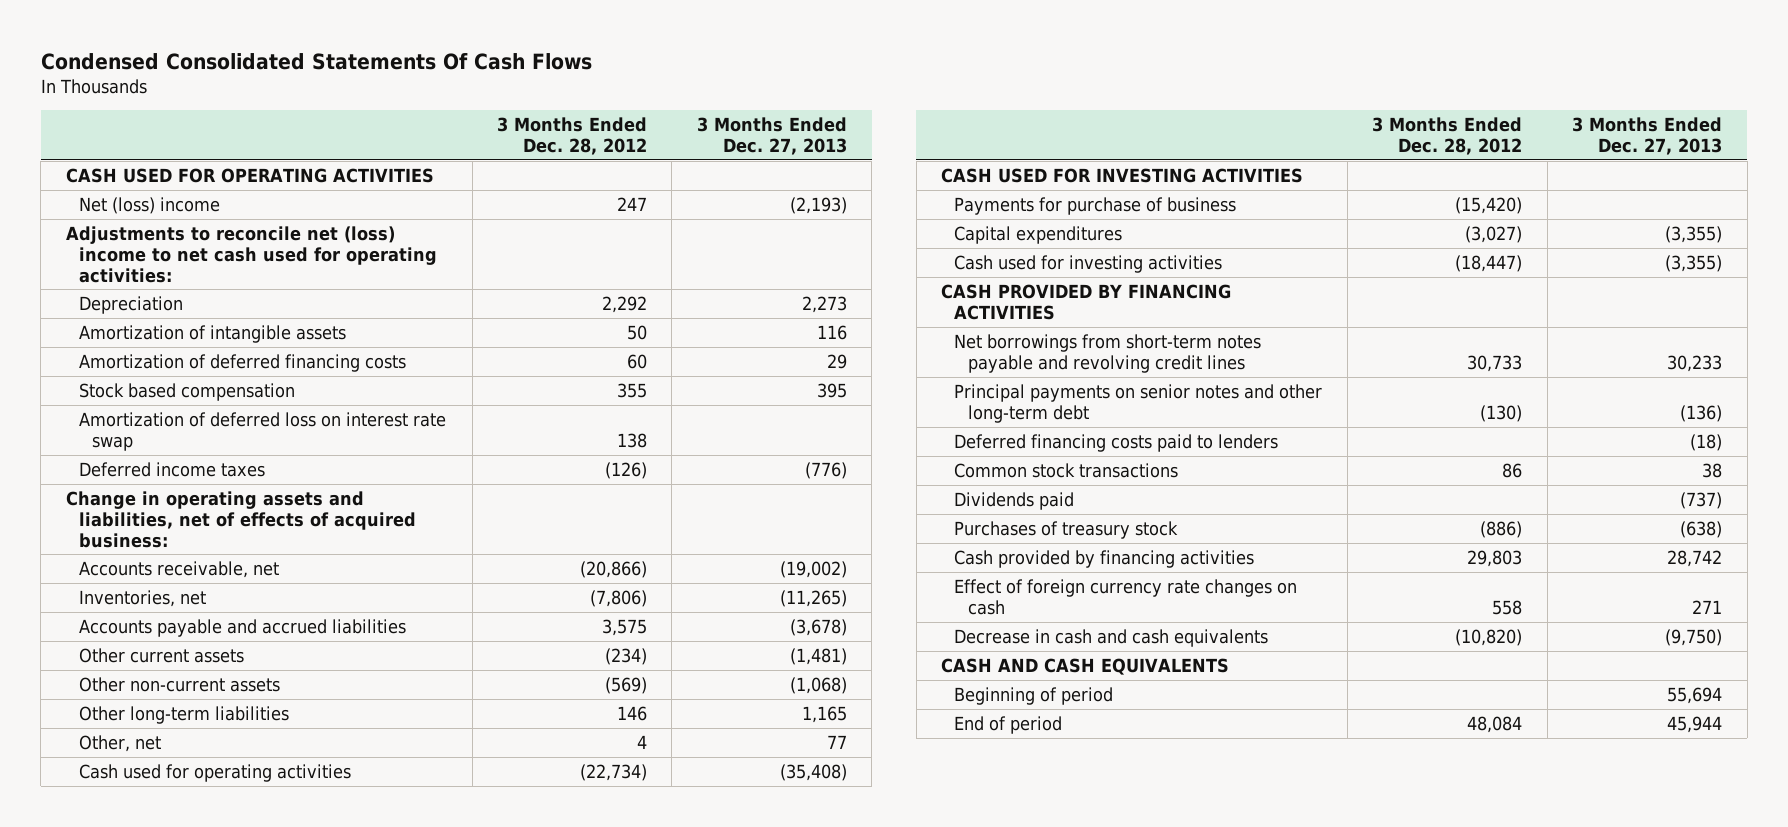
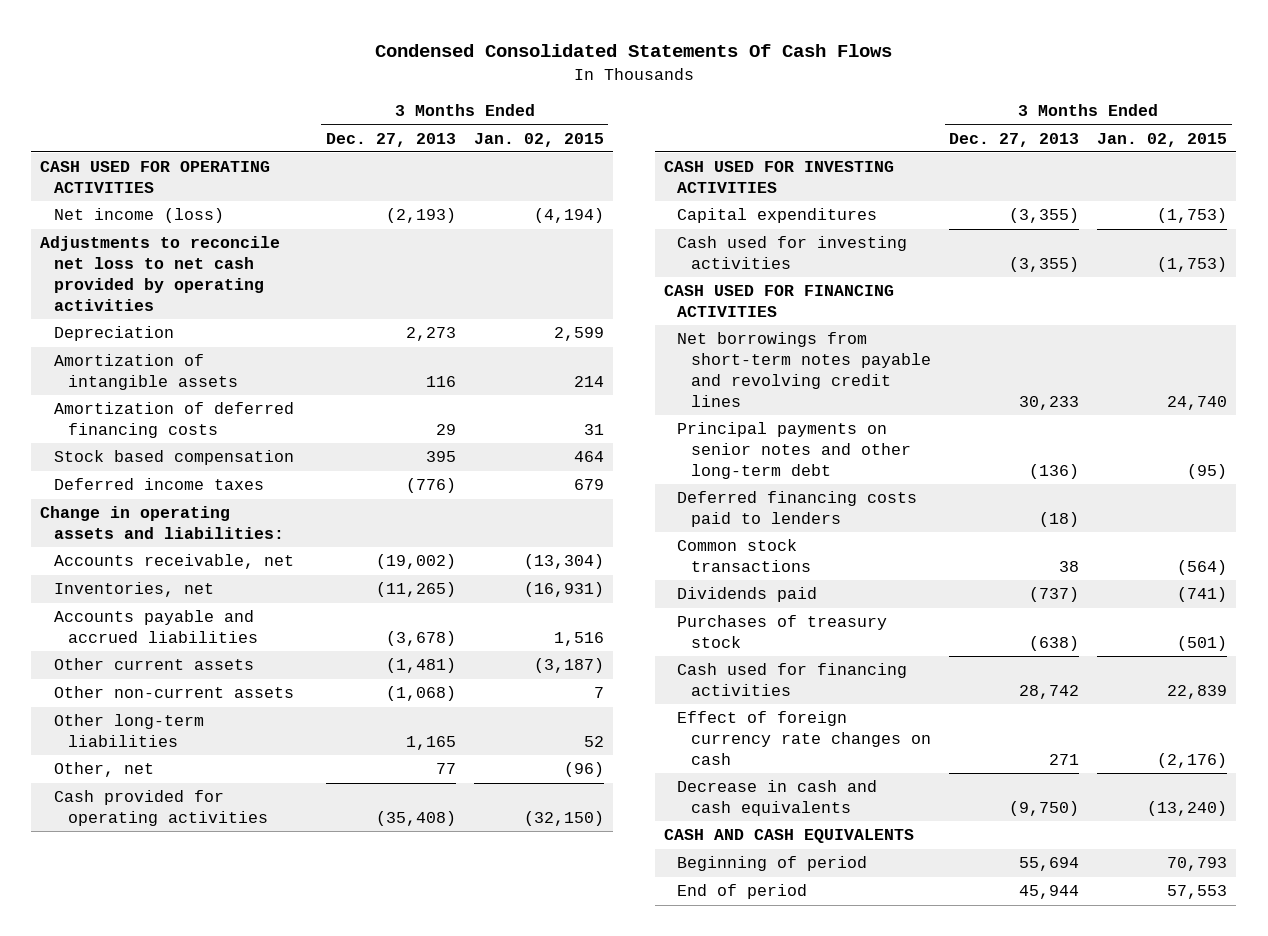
[497,117,648,156] 3 Months Ended Dec. 28, 2012 -> none
none -> [473,132,604,147] Jan. 02, 2015
[79,196,221,214] Net (loss) income -> [54,208,225,224] Net income (loss)
[65,225,438,283] Adjustments to reconcile net (loss) income to net cash used for operating activities: -> [40,236,281,311] Adjustments to reconcile net loss to net cash provided by operating activities
[79,411,447,451] Amortization of deferred loss on interest rate swap -> none
[65,490,417,548] Change in operating assets and liabilities, net of effects of acquired business: -> [40,506,285,540] Change in operating assets and liabilities:
[79,763,352,782] Cash used for operating activities -> [54,790,268,827] Cash provided for operating activities
[954,196,1237,215] Payments for purchase of business -> none
[941,283,1232,320] CASH PROVIDED BY FINANCING ACTIVITIES -> [663,285,894,318] CASH USED FOR FINANCING ACTIVITIES
[954,549,1255,568] Cash provided by financing activities -> [677,663,908,697] Cash used for financing activities

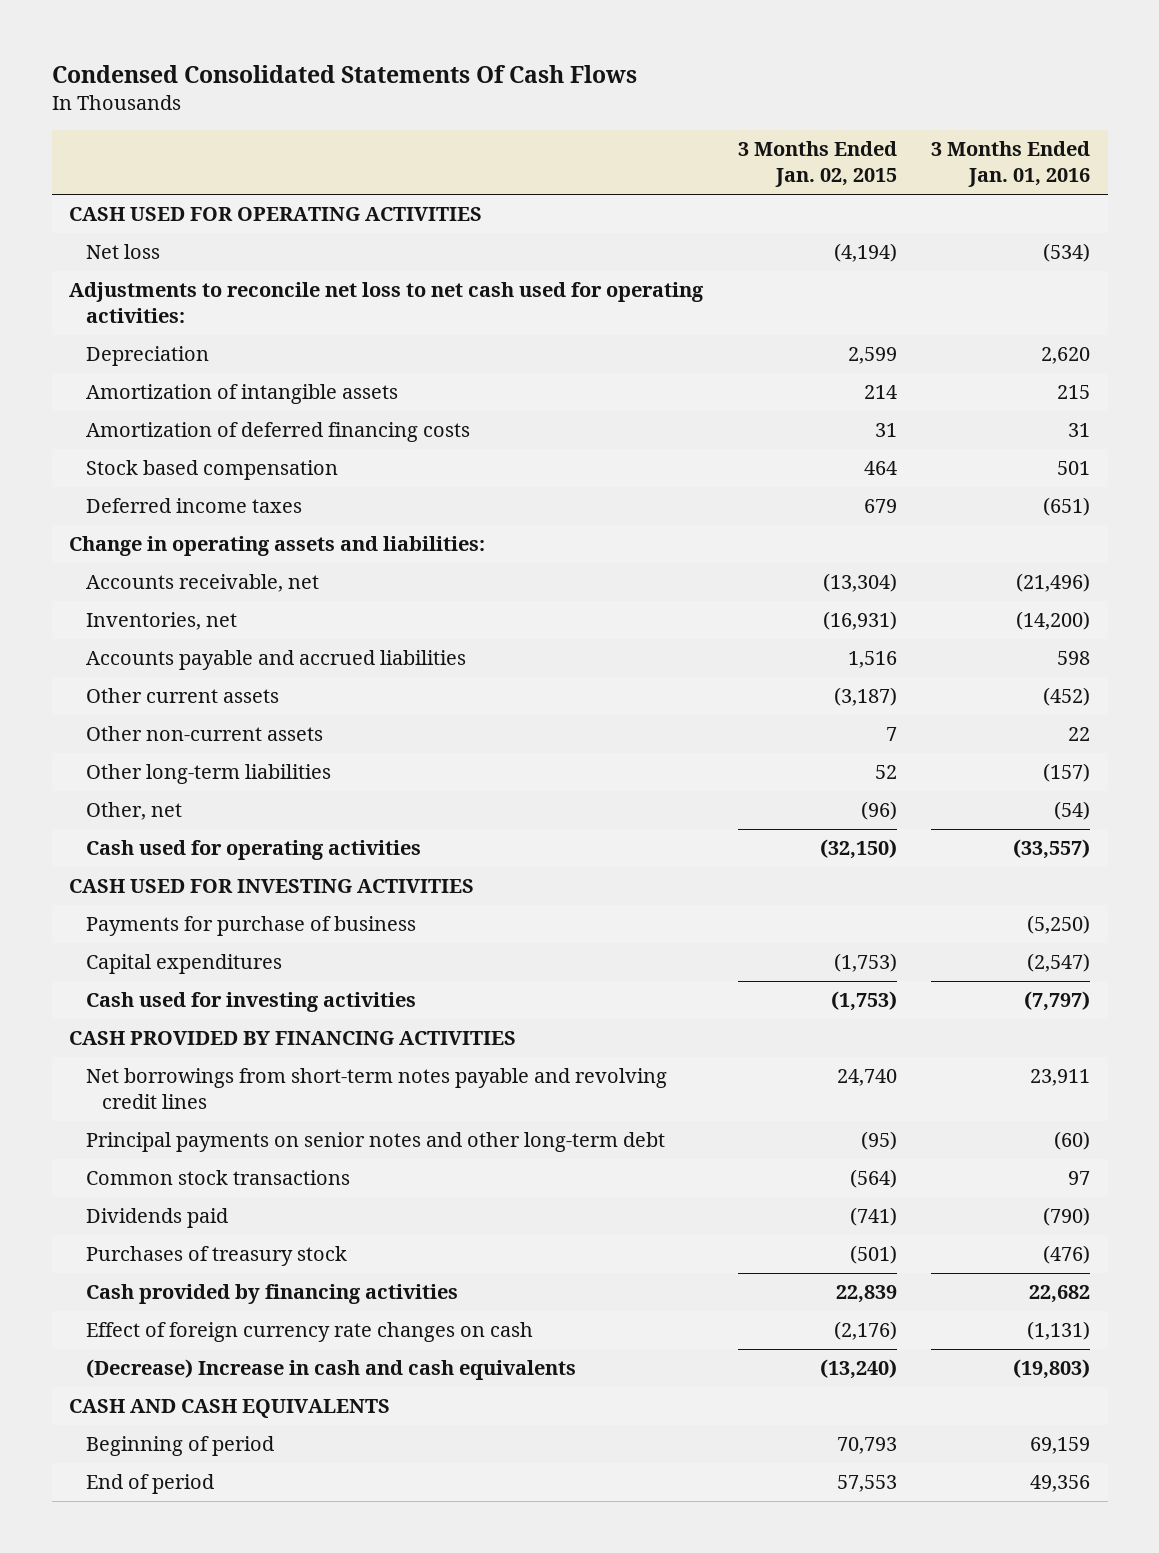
[325,132,456,147] Dec. 27, 2013 -> none
none -> [931,141,1091,188] 3 Months Ended Jan. 01, 2016
[54,208,225,224] Net income (loss) -> [85,244,160,260] Net loss
[40,236,281,311] Adjustments to reconcile net loss to net cash provided by operating activities -> [68,282,704,324] Adjustments to reconcile net loss to net cash used for operating activities:
[54,790,268,827] Cash provided for operating activities -> [85,840,421,861] Cash used for operating activities
none -> [85,916,416,937] Payments for purchase of business
[663,285,894,318] CASH USED FOR FINANCING ACTIVITIES -> [68,1031,516,1046] CASH PROVIDED BY FINANCING ACTIVITIES
[677,491,918,528] Deferred financing costs paid to lenders -> none
[677,663,908,697] Cash used for financing activities -> [85,1284,458,1305] Cash provided by financing activities
[677,780,878,817] Decrease in cash and cash equivalents -> [85,1359,576,1381] (Decrease) Increase in cash and cash equivalents

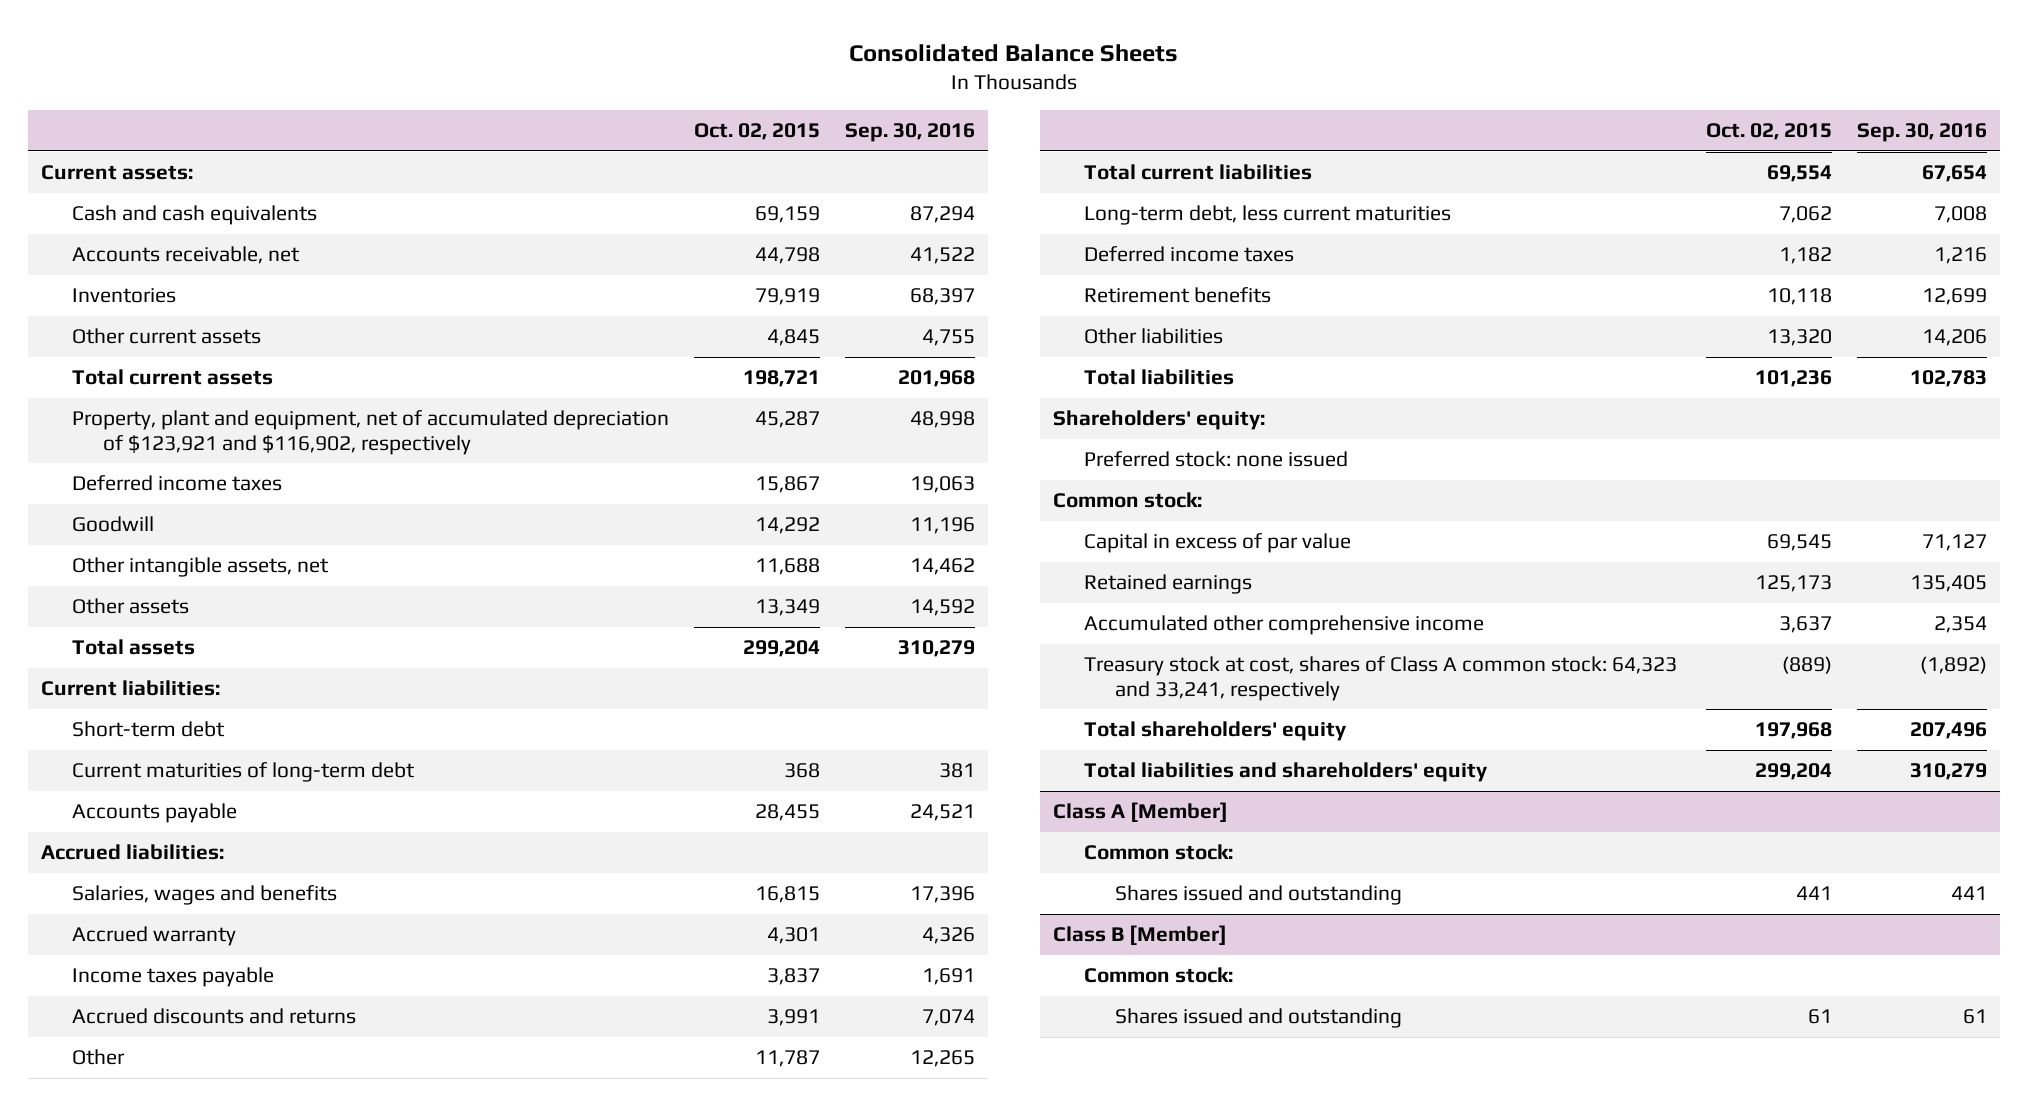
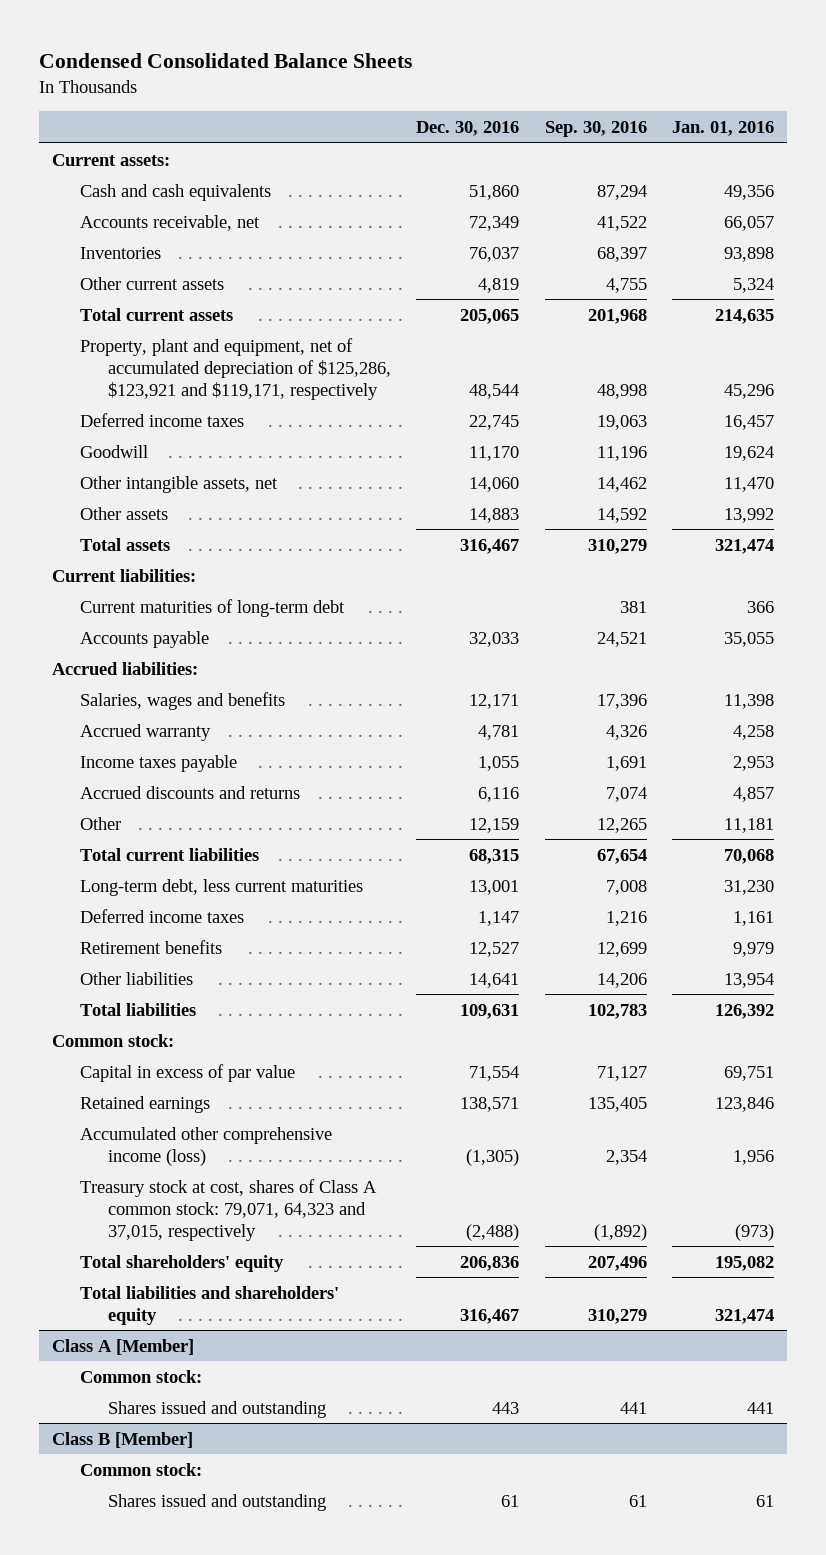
[849,43,1179,62] Consolidated Balance Sheets -> [38,52,412,68] Condensed Consolidated Balance Sheets
[694,123,821,141] Oct. 02, 2015 -> none
none -> [416,121,520,137] Dec. 30, 2016
none -> [672,121,775,137] Jan. 01, 2016
[72,410,670,455] Property, plant and equipment, net of accumulated depreciation of $123,921 and $116,902, respectively -> [79,337,391,400] Property, plant and equipment, net of accumulated depreciation of $125,286, $123,921 and $119,171, respectively
[72,721,226,738] Short-term debt -> none
[1052,410,1265,431] Shareholders' equity: -> none
[1083,451,1348,468] Preferred stock: none issued -> none
[1083,615,1484,636] Accumulated other comprehensive income -> [79,1126,332,1166] Accumulated other comprehensive income (loss)
[1083,656,1677,701] Treasury stock at cost, shares of Class A common stock: 64,323 and 33,241, respectively -> [79,1178,377,1241] Treasury stock at cost, shares of Class A common stock: 79,071, 64,323 and 37,015, respectively

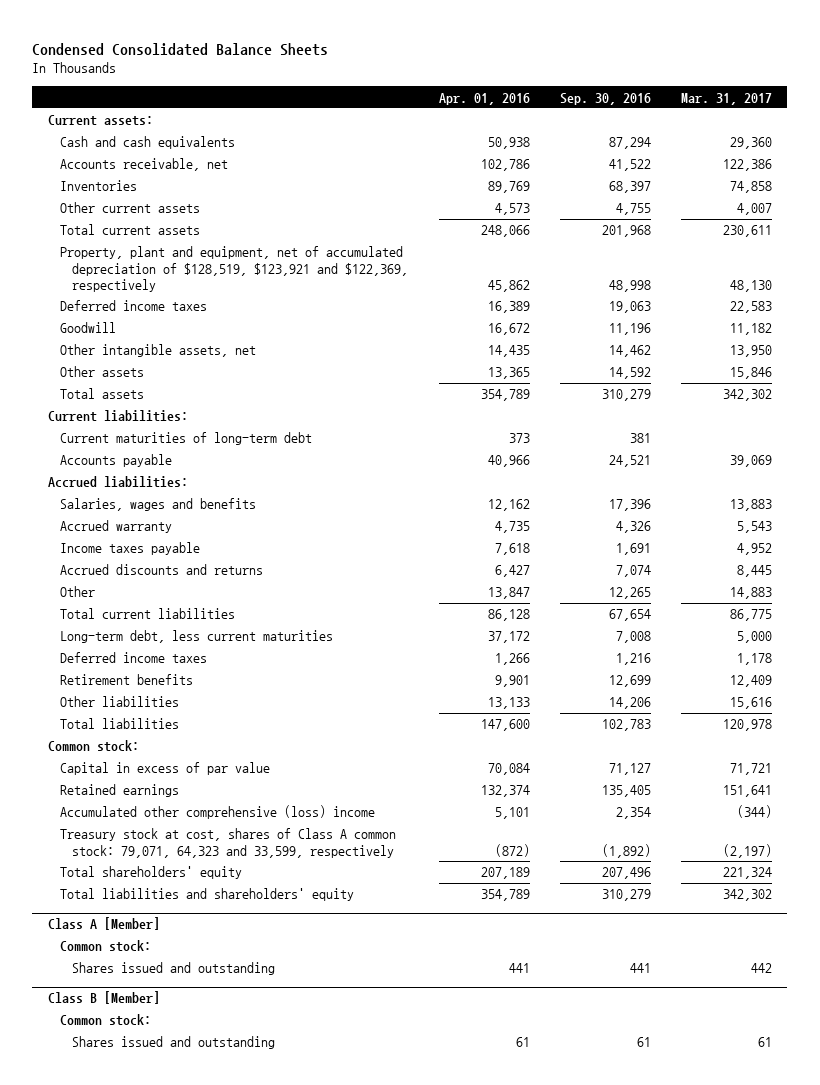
[416,121,520,137] Dec. 30, 2016 -> none
[672,121,775,137] Jan. 01, 2016 -> none
none -> [438,92,530,105] Apr. 01, 2016
none -> [681,92,773,105] Mar. 31, 2017
[79,337,391,400] Property, plant and equipment, net of accumulated depreciation of $125,286, $123,921 and $119,171, respectively -> [59,246,409,292] Property, plant and equipment, net of accumulated depreciation of $128,519, $123,921 and $122,369, respectively
[79,1126,332,1166] Accumulated other comprehensive income (loss) -> [59,805,375,820] Accumulated other comprehensive (loss) income
[79,1178,377,1241] Treasury stock at cost, shares of Class A common stock: 79,071, 64,323 and 37,015, respectively -> [59,828,396,858] Treasury stock at cost, shares of Class A common stock: 79,071, 64,323 and 33,599, respectively

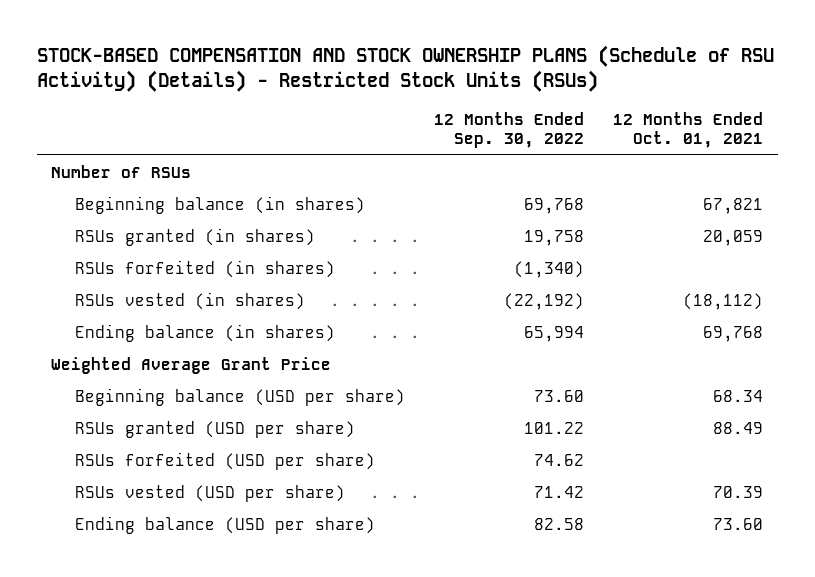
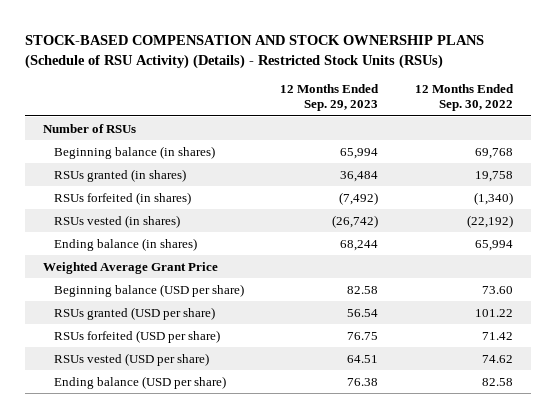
[613,111,764,149] 12 Months Ended Oct. 01, 2021 -> none
none -> [280,84,380,112] 12 Months Ended Sep. 29, 2023
[534,453,585,466] 74.62 -> [481,331,513,340] 71.42
[534,485,585,498] 71.42 -> [481,354,513,363] 74.62

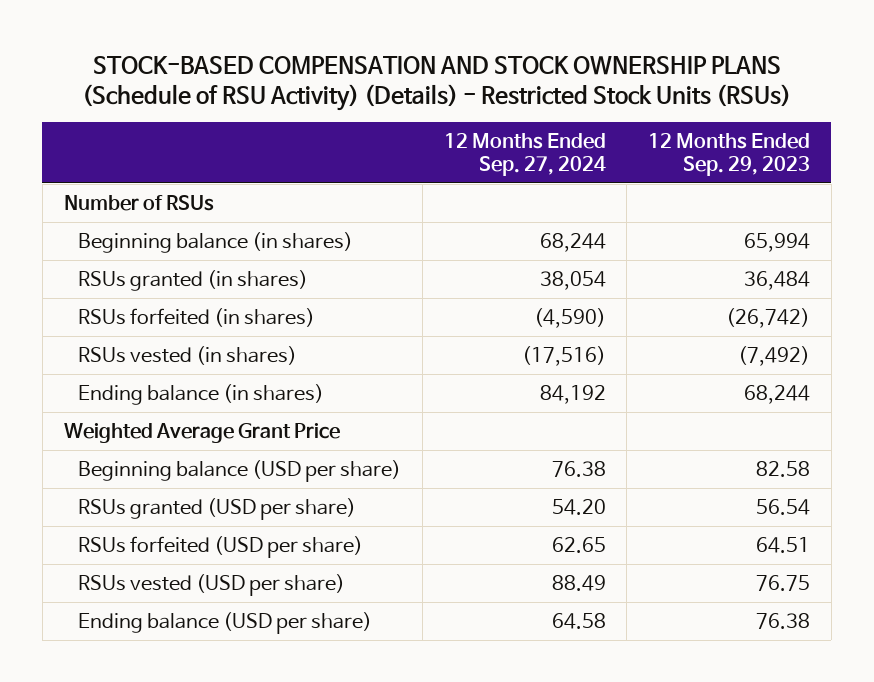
[414,84,514,112] 12 Months Ended Sep. 30, 2022 -> none
none -> [443,133,606,176] 12 Months Ended Sep. 27, 2024
[339,191,379,205] (7,492) -> [726,307,811,328] (26,742)
[332,214,379,228] (26,742) -> [738,345,811,366] (7,492)
[347,331,379,340] 76.75 -> [756,536,811,553] 64.51
[347,354,379,363] 64.51 -> [756,574,811,591] 76.75

